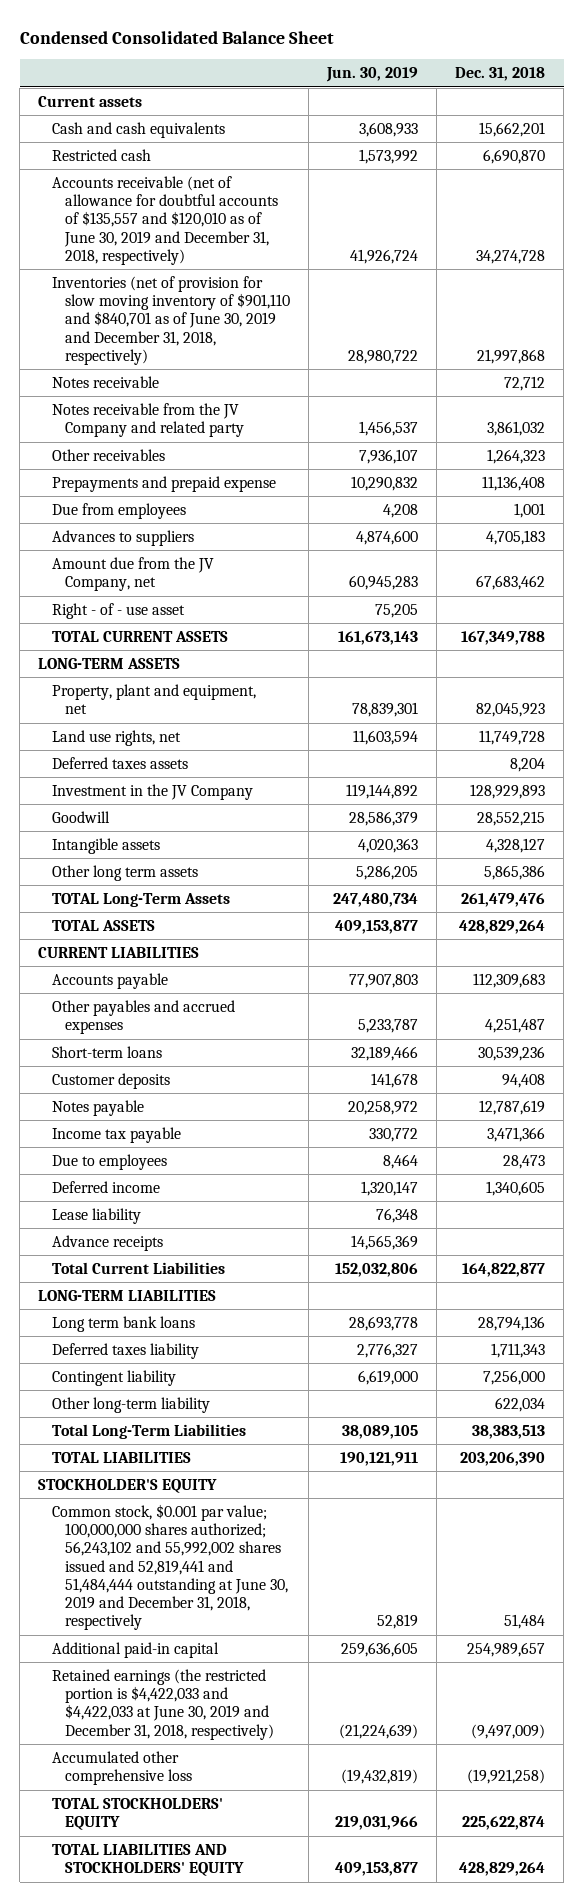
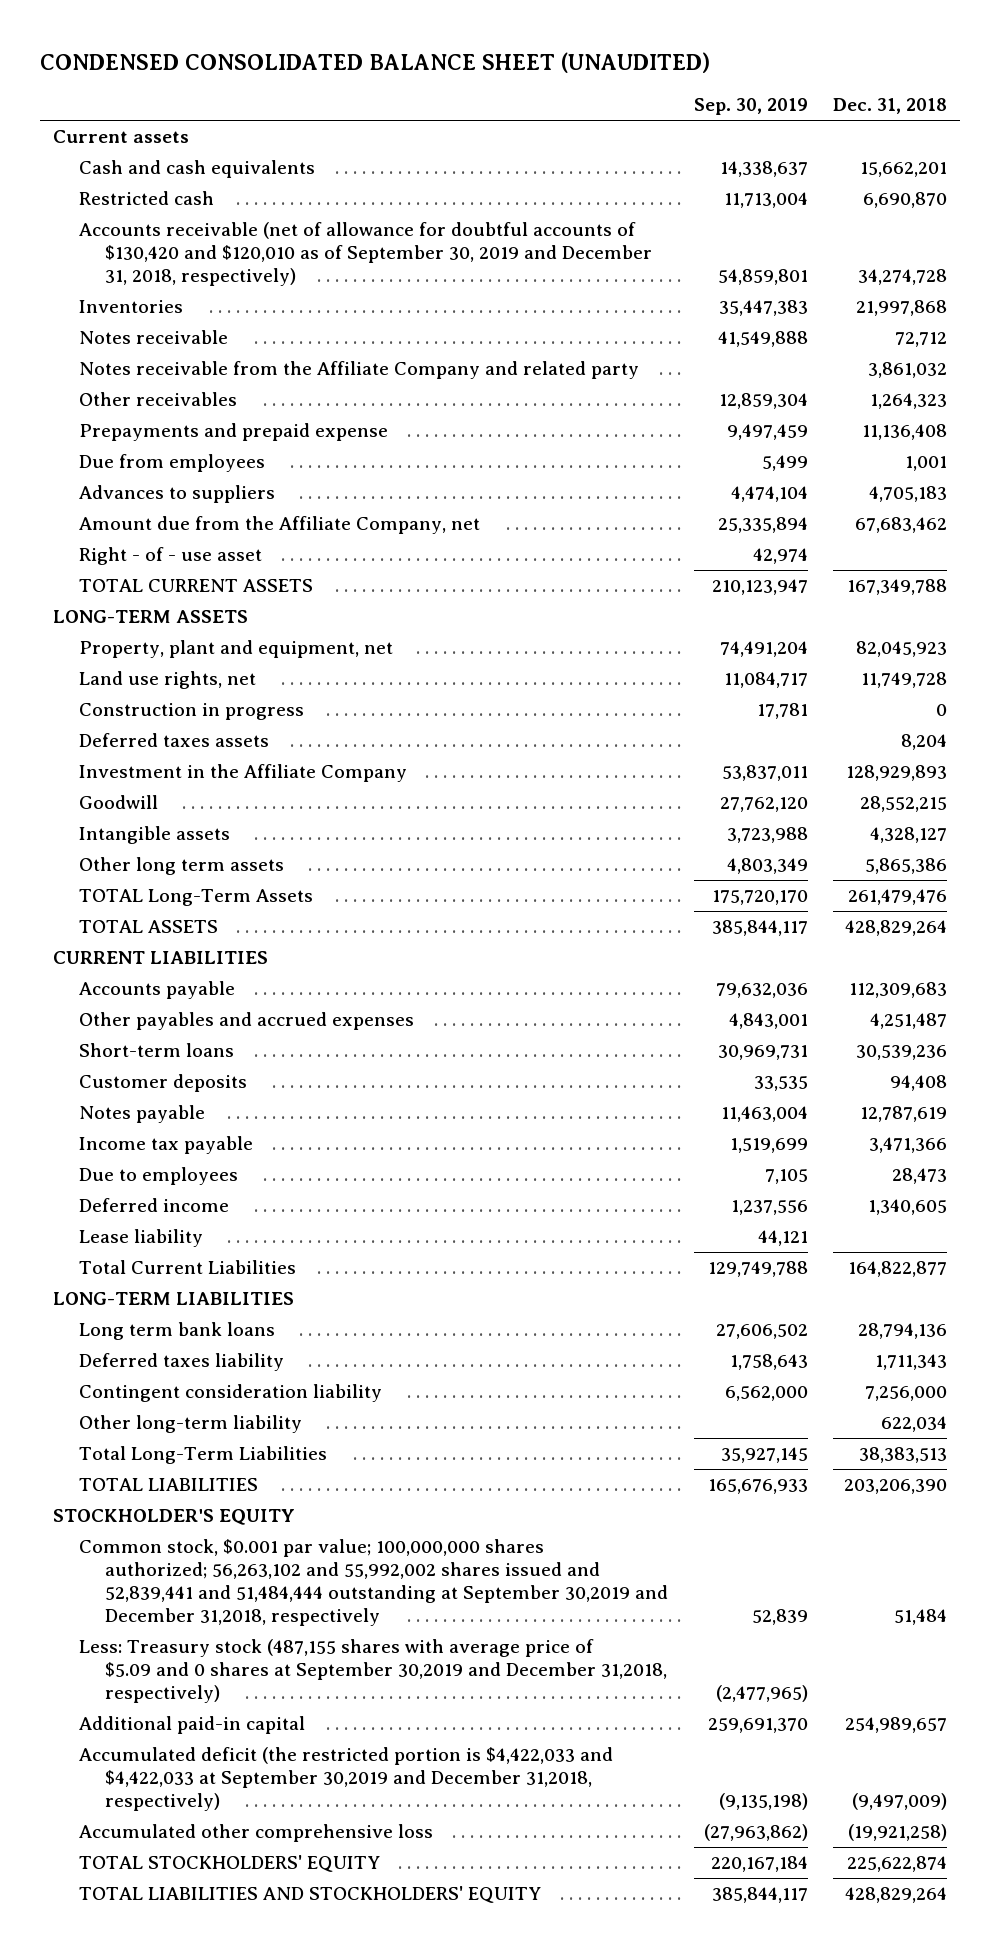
[19,30,334,44] Condensed Consolidated Balance Sheet -> [40,52,711,74] CONDENSED CONSOLIDATED BALANCE SHEET (UNAUDITED)
[326,67,419,83] Jun. 30, 2019 -> none
none -> [693,98,808,116] Sep. 30, 2019
[51,175,279,265] Accounts receivable (net of allowance for doubtful accounts of $135,557 and $120,010 as of June 30, 2019 and December 31, 2018, respectively) -> [79,221,653,286] Accounts receivable (net of allowance for doubtful accounts of $130,420 and $120,010 as of September 30, 2019 and December 31, 2018, respectively)
[51,275,291,365] Inventories (net of provision for slow moving inventory of $901,110 and $840,701 as of June 30, 2019 and December 31, 2018, respectively) -> [79,299,184,313] Inventories
[51,402,245,438] Notes receivable from the JV Company and related party -> [79,360,640,379] Notes receivable from the Affiliate Company and related party
[51,556,214,592] Amount due from the JV Company, net -> [79,515,481,534] Amount due from the Affiliate Company, net
none -> [79,702,305,720] Construction in progress
[51,783,253,800] Investment in the JV Company -> [79,763,408,782] Investment in the Affiliate Company
[51,1234,163,1251] Advance receipts -> none
[51,1369,176,1386] Contingent liability -> [79,1383,383,1402] Contingent consideration liability
[51,1503,289,1631] Common stock, $0.001 par value; 100,000,000 shares authorized; 56,243,102 and 55,992,002 shares issued and 52,819,441 and 51,484,444 outstanding at June 30, 2019 and December 31, 2018, respectively -> [79,1538,669,1626] Common stock, $0.001 par value; 100,000,000 shares authorized; 56,263,102 and 55,992,002 shares issued and 52,839,441 and 51,484,444 outstanding at September 30,2019 and December 31,2018, respectively
none -> [79,1638,668,1703] Less: Treasury stock (487,155 shares with average price of $5.09 and 0 shares at September 30,2019 and December 31,2018, respectively)
[51,1668,275,1740] Retained earnings (the restricted portion is $4,422,033 and $4,422,033 at June 30, 2019 and December 31, 2018, respectively) -> [79,1746,614,1811] Accumulated deficit (the restricted portion is $4,422,033 and $4,422,033 at September 30,2019 and December 31,2018, respectively)

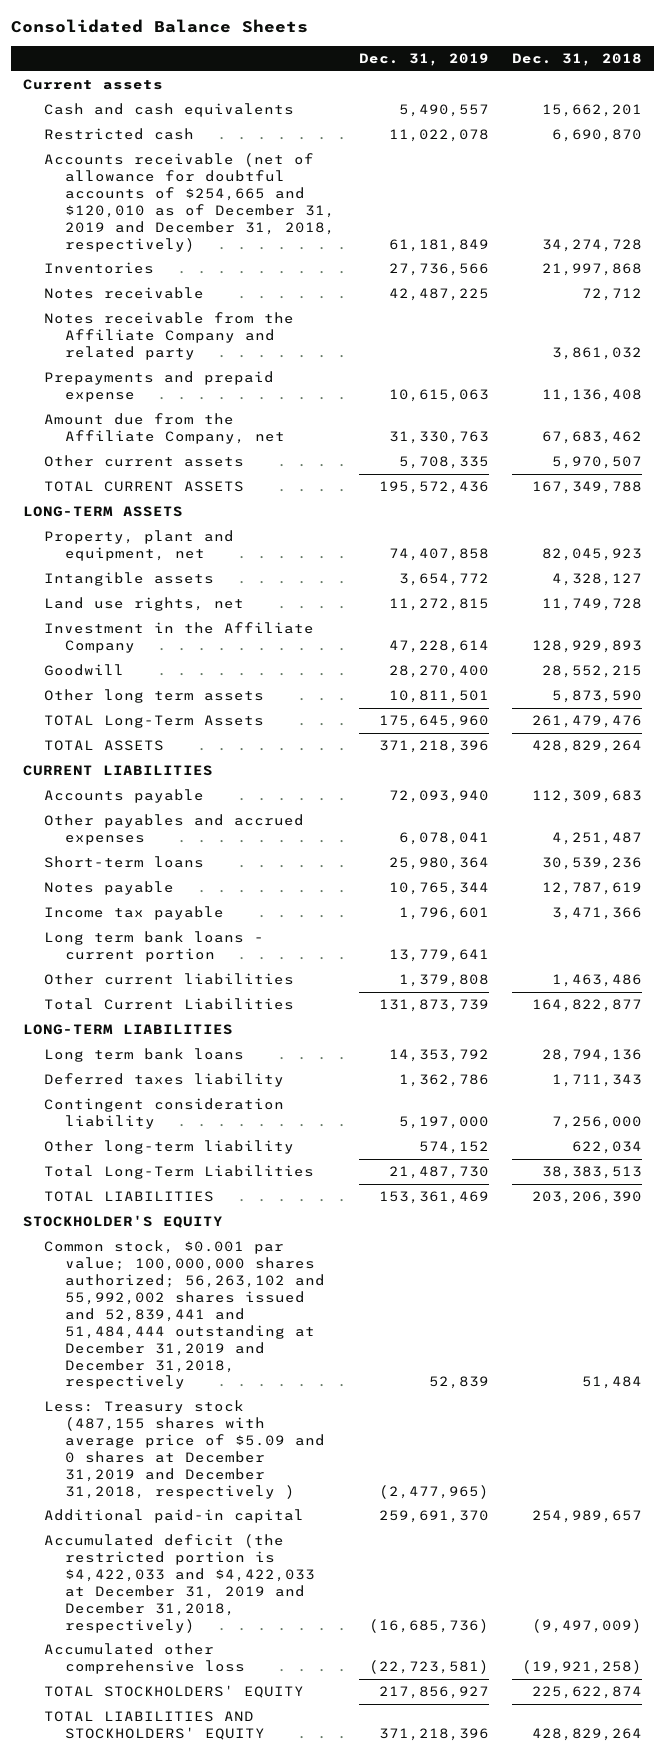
[40,52,711,74] CONDENSED CONSOLIDATED BALANCE SHEET (UNAUDITED) -> [11,19,309,34] Consolidated Balance Sheets
[693,98,808,116] Sep. 30, 2019 -> none
none -> [358,52,489,66] Dec. 31, 2019
[79,221,653,286] Accounts receivable (net of allowance for doubtful accounts of $130,420 and $120,010 as of September 30, 2019 and December 31, 2018, respectively) -> [44,153,335,252] Accounts receivable (net of allowance for doubtful accounts of $254,665 and $120,010 as of December 31, 2019 and December 31, 2018, respectively)
[79,391,238,406] Other receivables -> none
[79,453,266,472] Due from employees -> none
[79,484,276,503] Advances to suppliers -> none
[79,546,263,565] Right - of - use asset -> none
none -> [44,455,245,468] Other current assets
[79,825,231,844] Intangible assets -> [44,572,215,587] Intangible assets
[79,702,305,720] Construction in progress -> none
[79,732,270,747] Deferred taxes assets -> none
[865,857,948,874] 5,865,386 -> [552,690,643,704] 5,873,590
[79,1073,248,1092] Customer deposits -> none
[79,1166,239,1185] Due to employees -> none
[79,1197,230,1212] Deferred income -> none
[79,1228,204,1247] Lease liability -> none
none -> [44,931,265,963] Long term bank loans - current portion
none -> [44,973,295,986] Other current liabilities
[79,1538,669,1626] Common stock, $0.001 par value; 100,000,000 shares authorized; 56,263,102 and 55,992,002 shares issued and 52,839,441 and 51,484,444 outstanding at September 30,2019 and December 31,2018, respectively -> [44,1240,325,1390] Common stock, $0.001 par value; 100,000,000 shares authorized; 56,263,102 and 55,992,002 shares issued and 52,839,441 and 51,484,444 outstanding at December 31,2019 and December 31,2018, respectively
[79,1638,668,1703] Less: Treasury stock (487,155 shares with average price of $5.09 and 0 shares at September 30,2019 and December 31,2018, respectively) -> [44,1400,325,1499] Less: Treasury stock (487,155 shares with average price of $5.09 and 0 shares at December 31,2019 and December 31,2018, respectively )
[79,1746,614,1811] Accumulated deficit (the restricted portion is $4,422,033 and $4,422,033 at September 30,2019 and December 31,2018, respectively) -> [44,1534,315,1633] Accumulated deficit (the restricted portion is $4,422,033 and $4,422,033 at December 31, 2019 and December 31,2018, respectively)

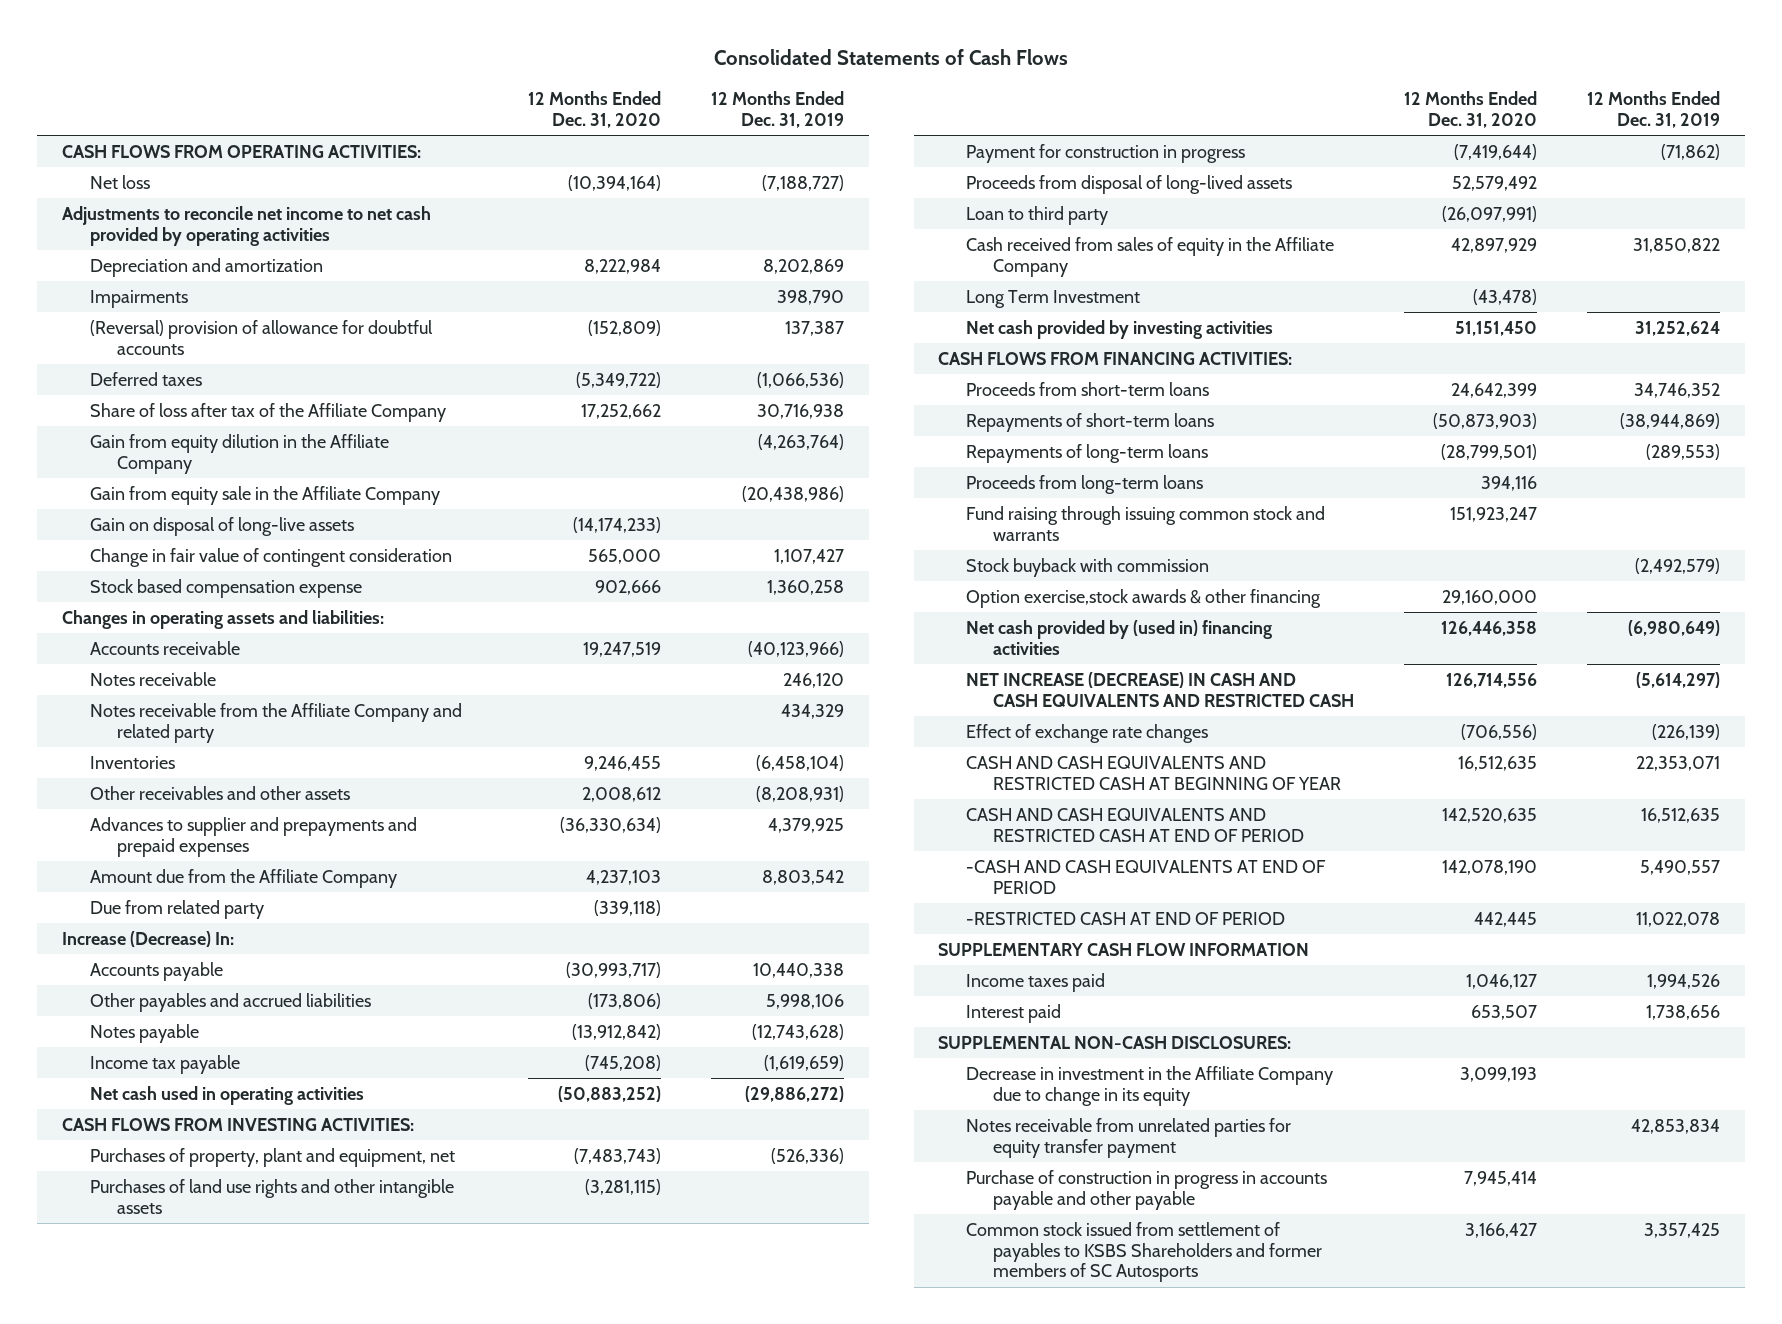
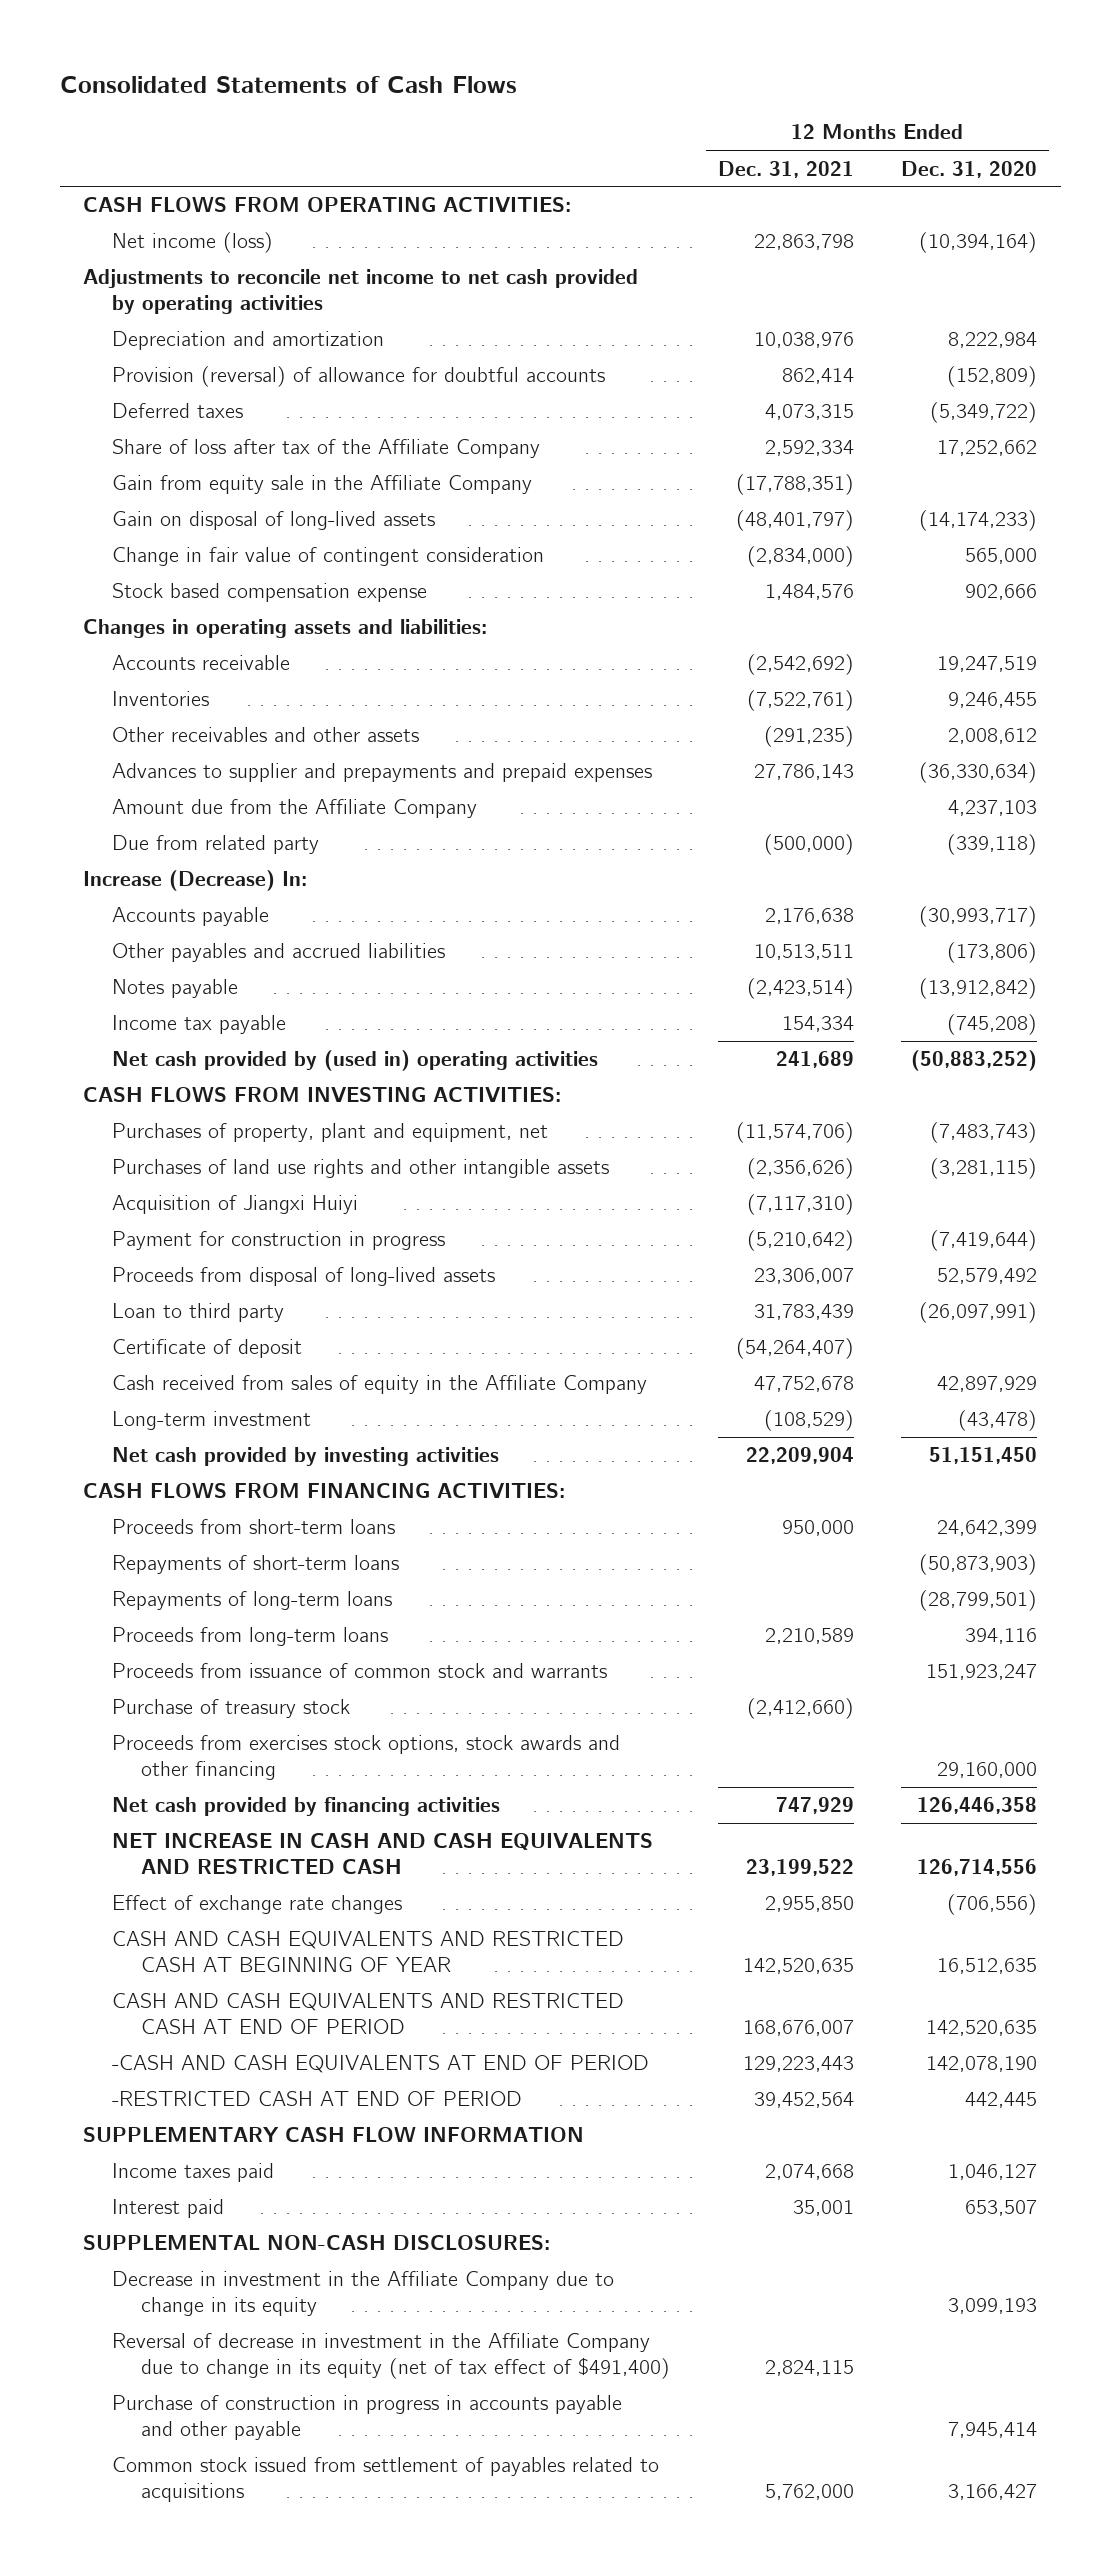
[710,91,844,128] 12 Months Ended Dec. 31, 2019 -> none
none -> [717,160,854,178] Dec. 31, 2021
[89,174,150,189] Net loss -> [112,232,274,254] Net income (loss)
[89,289,188,308] Impairments -> none
[89,319,433,355] (Reversal) provision of allowance for doubtful accounts -> [112,366,606,388] Provision (reversal) of allowance for doubtful accounts
[89,433,389,474] Gain from equity dilution in the Affiliate Company -> none
[89,516,354,536] Gain on disposal of long-live assets -> [112,511,436,531] Gain on disposal of long-lived assets
[89,671,216,686] Notes receivable -> none
[89,702,462,743] Notes receivable from the Affiliate Company and related party -> none
[89,1085,364,1105] Net cash used in operating activities -> [112,1050,599,1072] Net cash provided by (used in) operating activities
none -> [112,1195,359,1215] Acquisition of Jiangxi Huiyi
none -> [112,1339,303,1359] Certificate of deposit
[965,289,1140,308] Long Term Investment -> [112,1411,312,1431] Long-term investment
[965,557,1209,577] Stock buyback with commission -> none
[965,505,1325,541] Fund raising through issuing common stock and warrants -> [112,1663,608,1679] Proceeds from issuance of common stock and warrants
none -> [112,1699,351,1719] Purchase of treasury stock
[965,588,1321,608] Option exercise,stock awards & other financing -> [112,1735,621,1781] Proceeds from exercises stock options, stock awards and other financing
[965,619,1272,655] Net cash provided by (used in) financing activities -> [112,1797,501,1817] Net cash provided by financing activities
[965,671,1355,707] NET INCREASE (DECREASE) IN CASH AND CASH EQUIVALENTS AND RESTRICTED CASH -> [112,1833,654,1875] NET INCREASE IN CASH AND CASH EQUIVALENTS AND RESTRICTED CASH
[965,1117,1291,1158] Notes receivable from unrelated parties for equity transfer payment -> none
none -> [112,2333,671,2380] Reversal of decrease in investment in the Affiliate Company due to change in its equity (net of tax effect of $491,400)
[965,1221,1323,1283] Common stock issued from settlement of payables to KSBS Shareholders and former members of SC Autosports -> [112,2457,660,2503] Common stock issued from settlement of payables related to acquisitions

